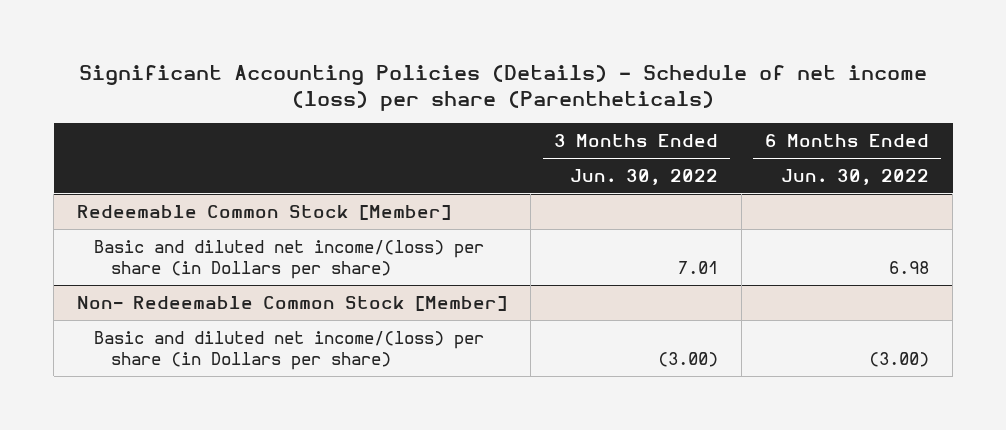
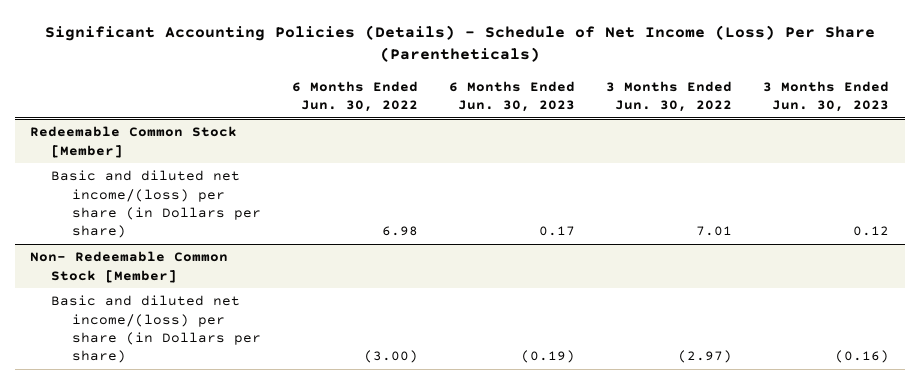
[79,65,928,112] Significant Accounting Policies (Details) - Schedule of net income (loss) per share (Parentheticals) -> [44,25,875,63] Significant Accounting Policies (Details) - Schedule of Net Income (Loss) Per Share (Parentheticals)
none -> [449,80,576,113] 6 Months Ended Jun. 30, 2023
none -> [763,80,890,113] 3 Months Ended Jun. 30, 2023
[658,352,719,368] (3.00) -> [678,350,733,364] (2.97)

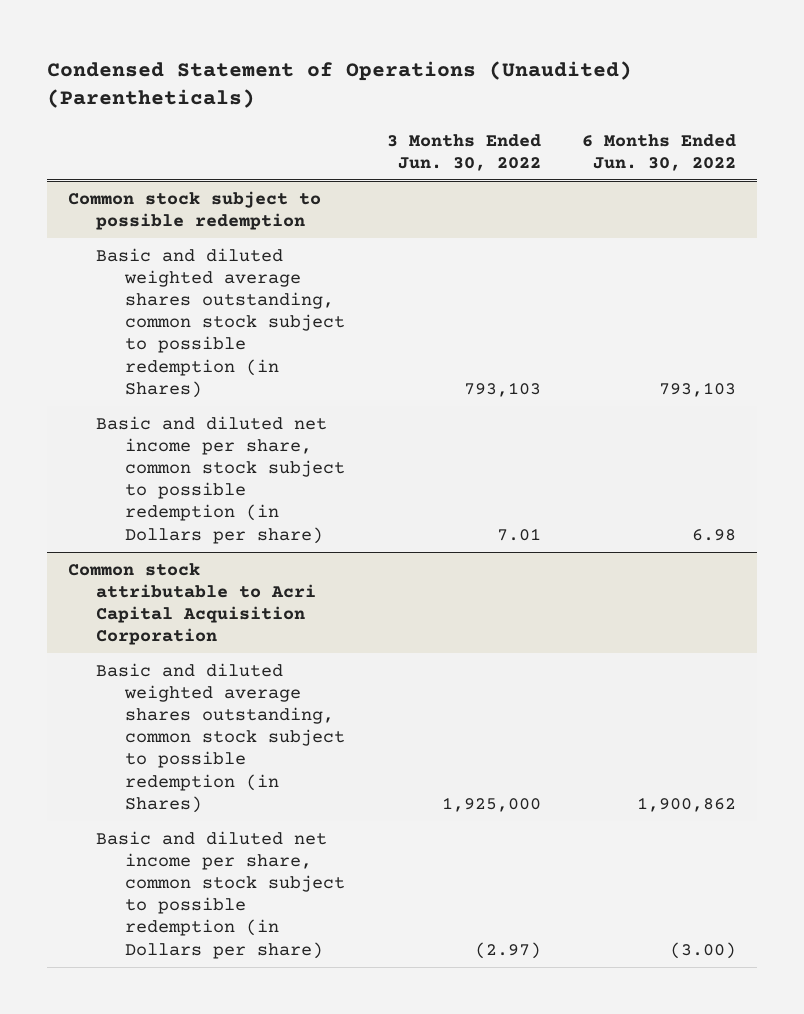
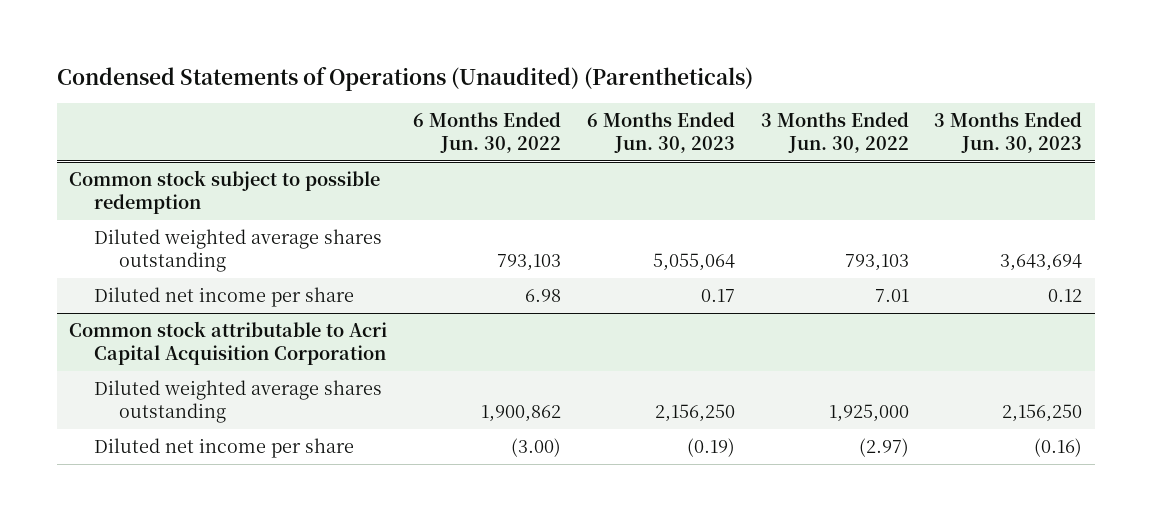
[46,60,632,109] Condensed Statement of Operations (Unaudited) (Parentheticals) -> [56,66,753,91] Condensed Statements of Operations (Unaudited) (Parentheticals)
none -> [586,112,735,153] 6 Months Ended Jun. 30, 2023
none -> [934,112,1083,153] 3 Months Ended Jun. 30, 2023
[96,247,346,398] Basic and diluted weighted average shares outstanding, common stock subject to possible redemption (in Shares) -> [94,229,383,272] Diluted weighted average shares outstanding
[96,415,346,544] Basic and diluted net income per share, common stock subject to possible redemption (in Dollars per share) -> [94,287,355,308] Diluted net income per share
[96,662,346,813] Basic and diluted weighted average shares outstanding, common stock subject to possible redemption (in Shares) -> [94,380,383,423] Diluted weighted average shares outstanding
[96,830,346,959] Basic and diluted net income per share, common stock subject to possible redemption (in Dollars per share) -> [94,438,355,459] Diluted net income per share

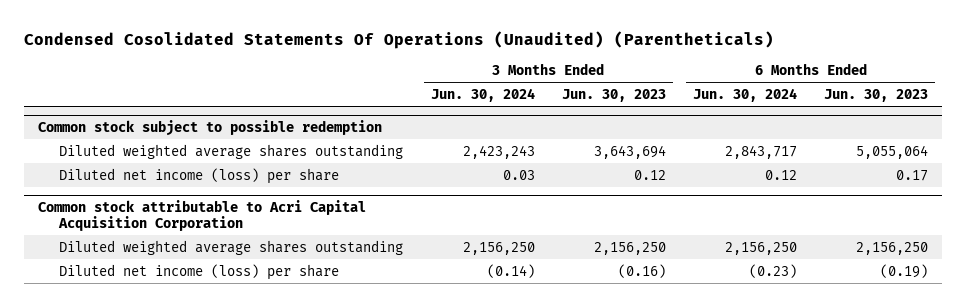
[56,66,753,91] Condensed Statements of Operations (Unaudited) (Parentheticals) -> [24,31,775,50] Condensed Cosolidated Statements Of Operations (Unaudited) (Parentheticals)
[413,112,562,153] 6 Months Ended Jun. 30, 2022 -> none
[760,112,909,153] 3 Months Ended Jun. 30, 2022 -> none
none -> [430,88,535,103] Jun. 30, 2024
none -> [693,88,798,103] Jun. 30, 2024
[94,287,355,308] Diluted net income per share -> [59,167,340,184] Diluted net income (loss) per share
[94,438,355,459] Diluted net income per share -> [59,263,340,280] Diluted net income (loss) per share

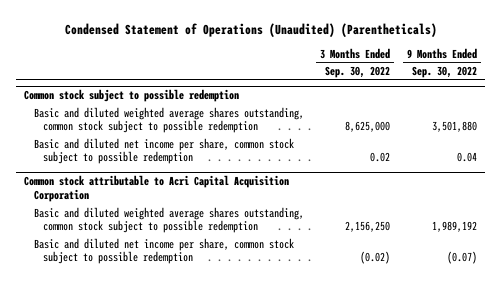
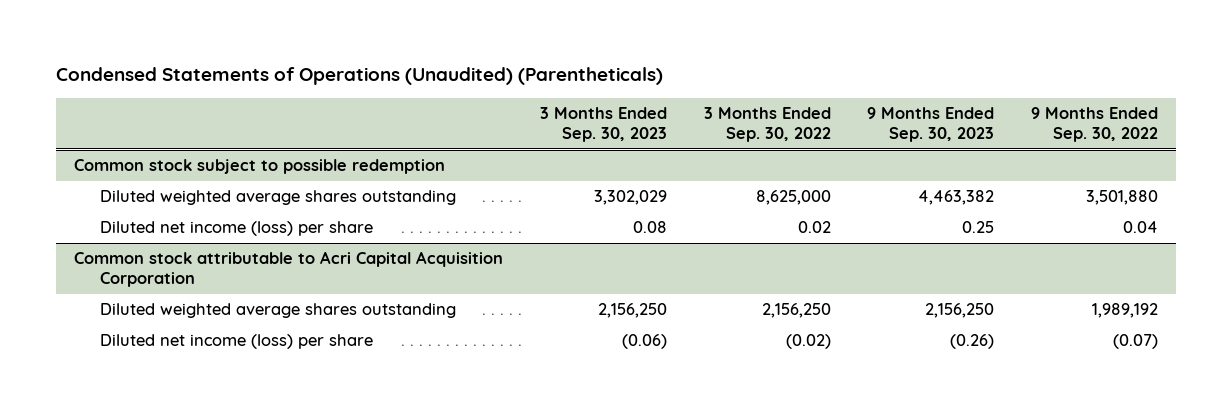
[64,22,437,37] Condensed Statement of Operations (Unaudited) (Parentheticals) -> [55,67,663,86] Condensed Statements of Operations (Unaudited) (Parentheticals)
none -> [539,107,667,143] 3 Months Ended Sep. 30, 2023
none -> [867,107,995,143] 9 Months Ended Sep. 30, 2023
[33,106,304,134] Basic and diluted weighted average shares outstanding, common stock subject to possible redemption -> [100,190,457,206] Diluted weighted average shares outstanding
[33,137,294,165] Basic and diluted net income per share, common stock subject to possible redemption -> [100,221,374,237] Diluted net income (loss) per share
[33,206,304,234] Basic and diluted weighted average shares outstanding, common stock subject to possible redemption -> [100,303,457,319] Diluted weighted average shares outstanding
[33,237,294,265] Basic and diluted net income per share, common stock subject to possible redemption -> [100,334,374,350] Diluted net income (loss) per share

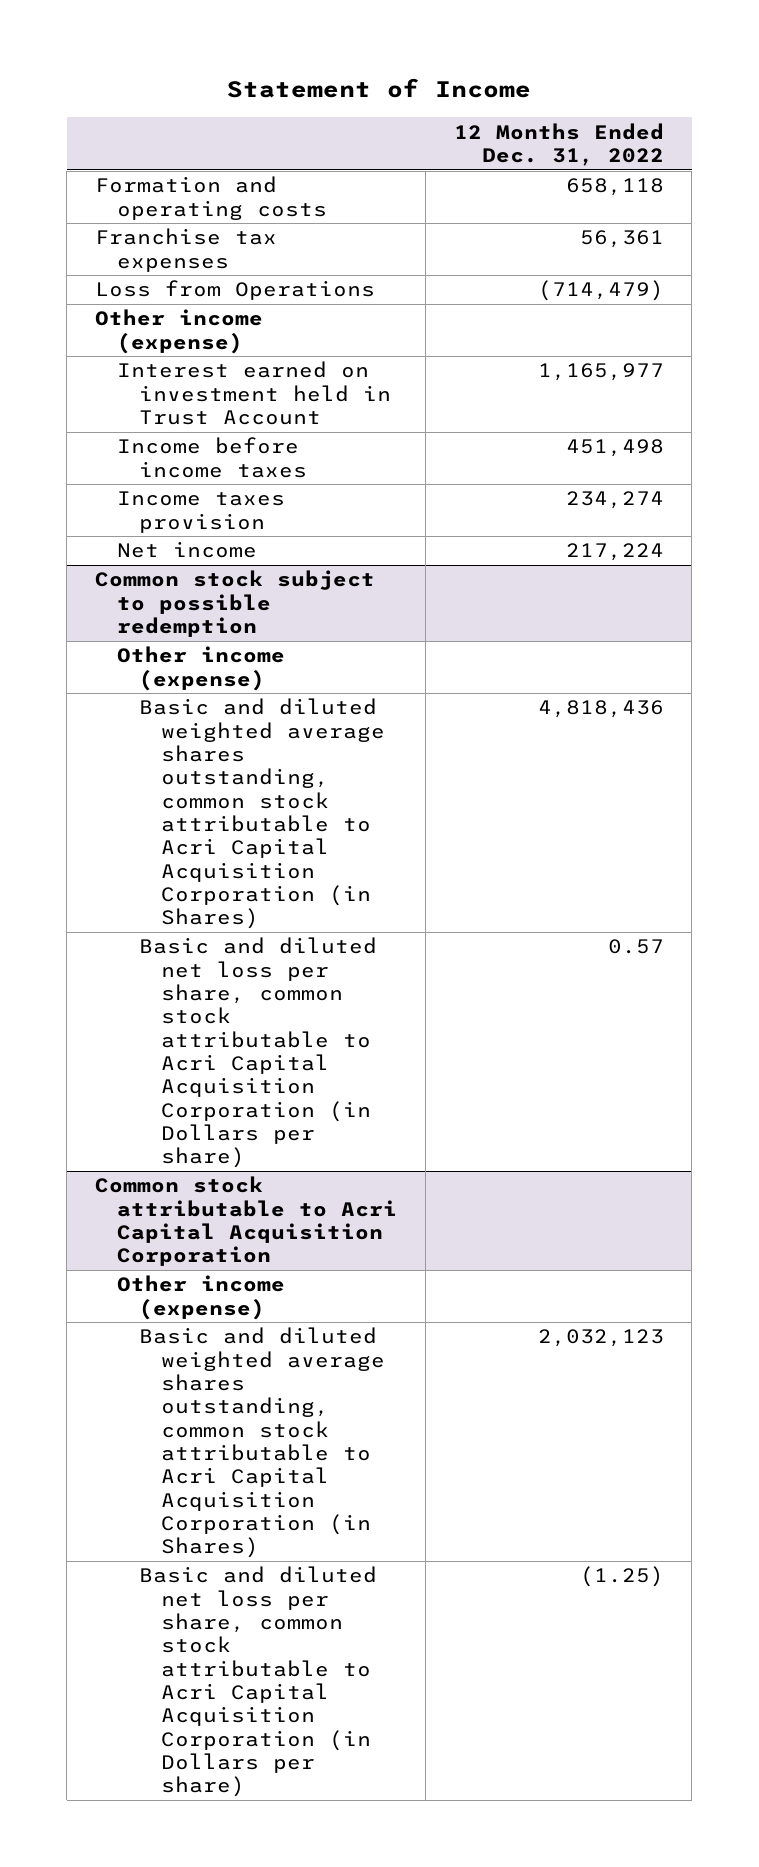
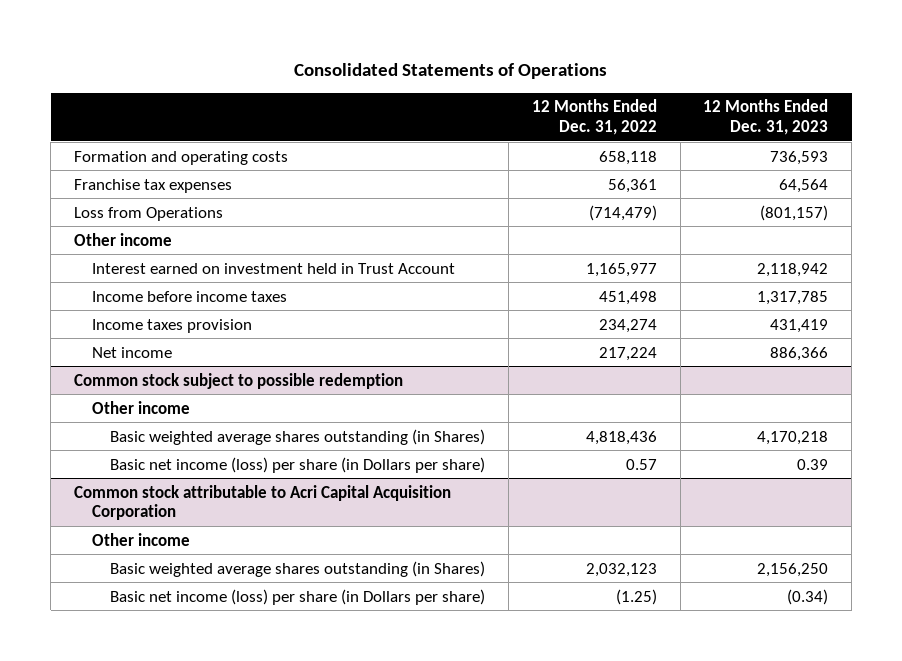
[227,78,532,99] Statement of Income -> [294,63,608,80] Consolidated Statements of Operations
none -> [703,99,829,136] 12 Months Ended Dec. 31, 2023
[95,309,264,354] Other income (expense) -> [73,232,172,246] Other income
[117,646,286,691] Other income (expense) -> [91,400,190,414] Other income
[139,698,386,930] Basic and diluted weighted average shares outstanding, common stock attributable to Acri Capital Acquisition Corporation (in Shares) -> [109,428,485,445] Basic weighted average shares outstanding (in Shares)
[139,937,378,1169] Basic and diluted net loss per share, common stock attributable to Acri Capital Acquisition Corporation (in Dollars per share) -> [109,456,485,473] Basic net income (loss) per share (in Dollars per share)
[117,1275,286,1320] Other income (expense) -> [91,532,190,546] Other income
[139,1327,386,1559] Basic and diluted weighted average shares outstanding, common stock attributable to Acri Capital Acquisition Corporation (in Shares) -> [109,560,485,577] Basic weighted average shares outstanding (in Shares)
[139,1566,378,1798] Basic and diluted net loss per share, common stock attributable to Acri Capital Acquisition Corporation (in Dollars per share) -> [109,588,485,605] Basic net income (loss) per share (in Dollars per share)

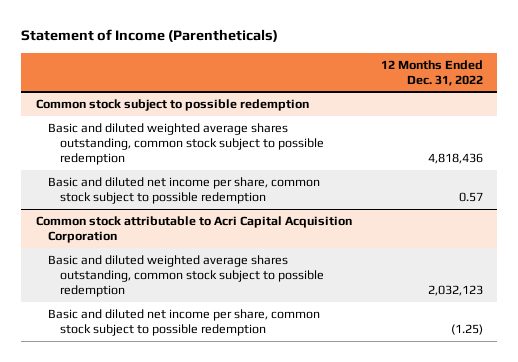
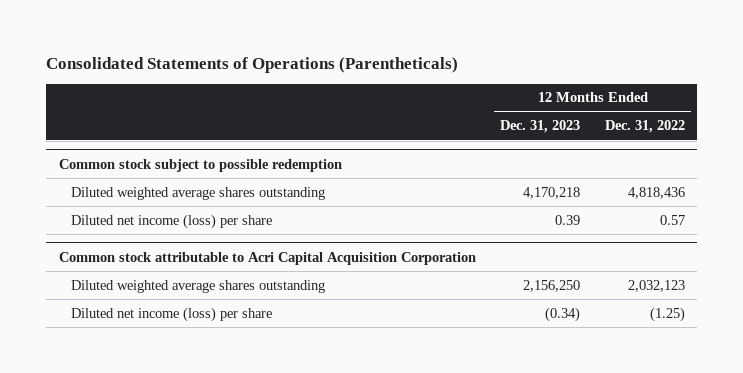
[21,29,279,43] Statement of Income (Parentheticals) -> [46,57,459,74] Consolidated Statements of Operations (Parentheticals)
none -> [500,120,581,134] Dec. 31, 2023
[48,122,325,165] Basic and diluted weighted average shares outstanding, common stock subject to possible redemption -> [71,186,326,200] Diluted weighted average shares outstanding
[48,176,321,204] Basic and diluted net income per share, common stock subject to possible redemption -> [71,213,273,229] Diluted net income (loss) per share
[48,254,325,297] Basic and diluted weighted average shares outstanding, common stock subject to possible redemption -> [71,279,326,293] Diluted weighted average shares outstanding
[48,308,321,336] Basic and diluted net income per share, common stock subject to possible redemption -> [71,306,273,322] Diluted net income (loss) per share

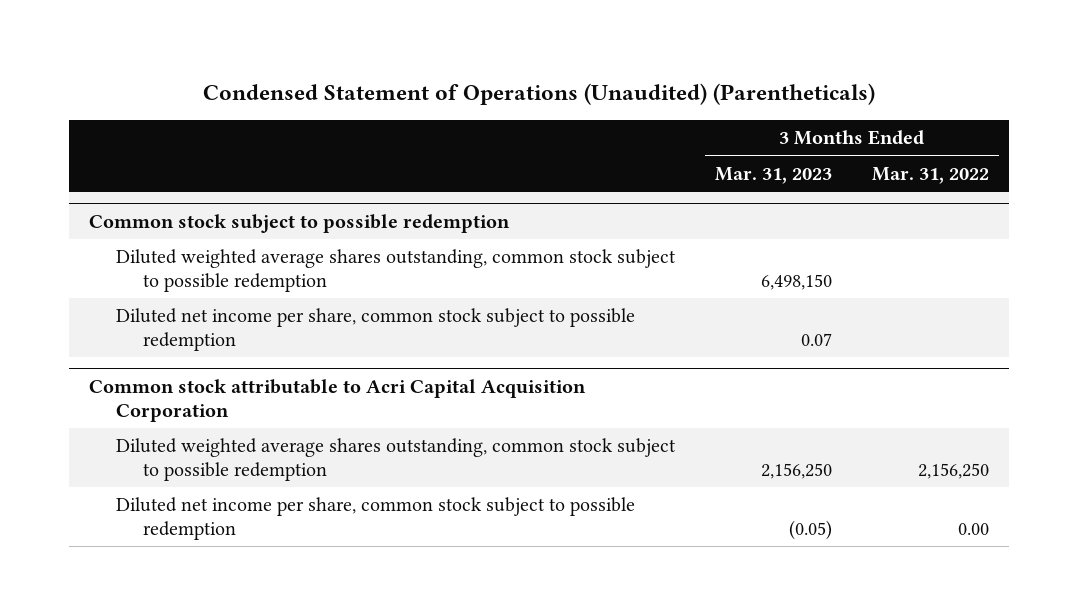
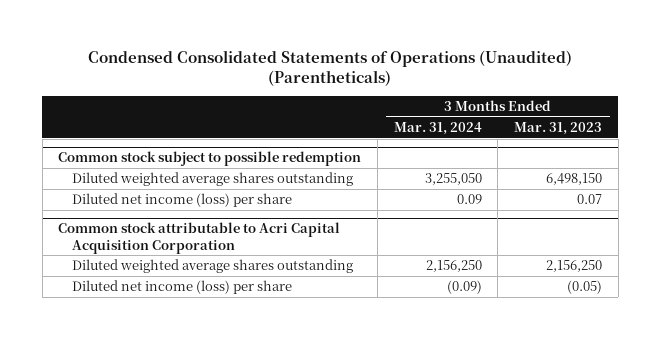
[202,82,875,105] Condensed Statement of Operations (Unaudited) (Parentheticals) -> [88,49,573,86] Condensed Consolidated Statements of Operations (Unaudited) (Parentheticals)
[872,166,990,184] Mar. 31, 2022 -> none
none -> [393,122,482,136] Mar. 31, 2024
[116,249,677,292] Diluted weighted average shares outstanding, common stock subject to possible redemption -> [72,172,354,187] Diluted weighted average shares outstanding
[116,308,636,351] Diluted net income per share, common stock subject to possible redemption -> [72,193,293,208] Diluted net income (loss) per share
[116,438,677,481] Diluted weighted average shares outstanding, common stock subject to possible redemption -> [72,259,354,274] Diluted weighted average shares outstanding
[116,497,636,540] Diluted net income per share, common stock subject to possible redemption -> [72,280,293,295] Diluted net income (loss) per share

